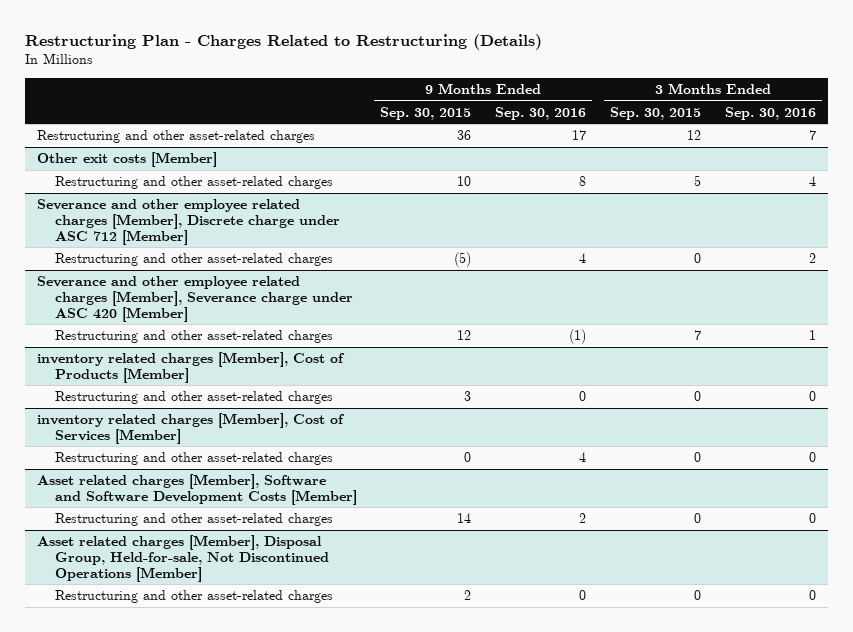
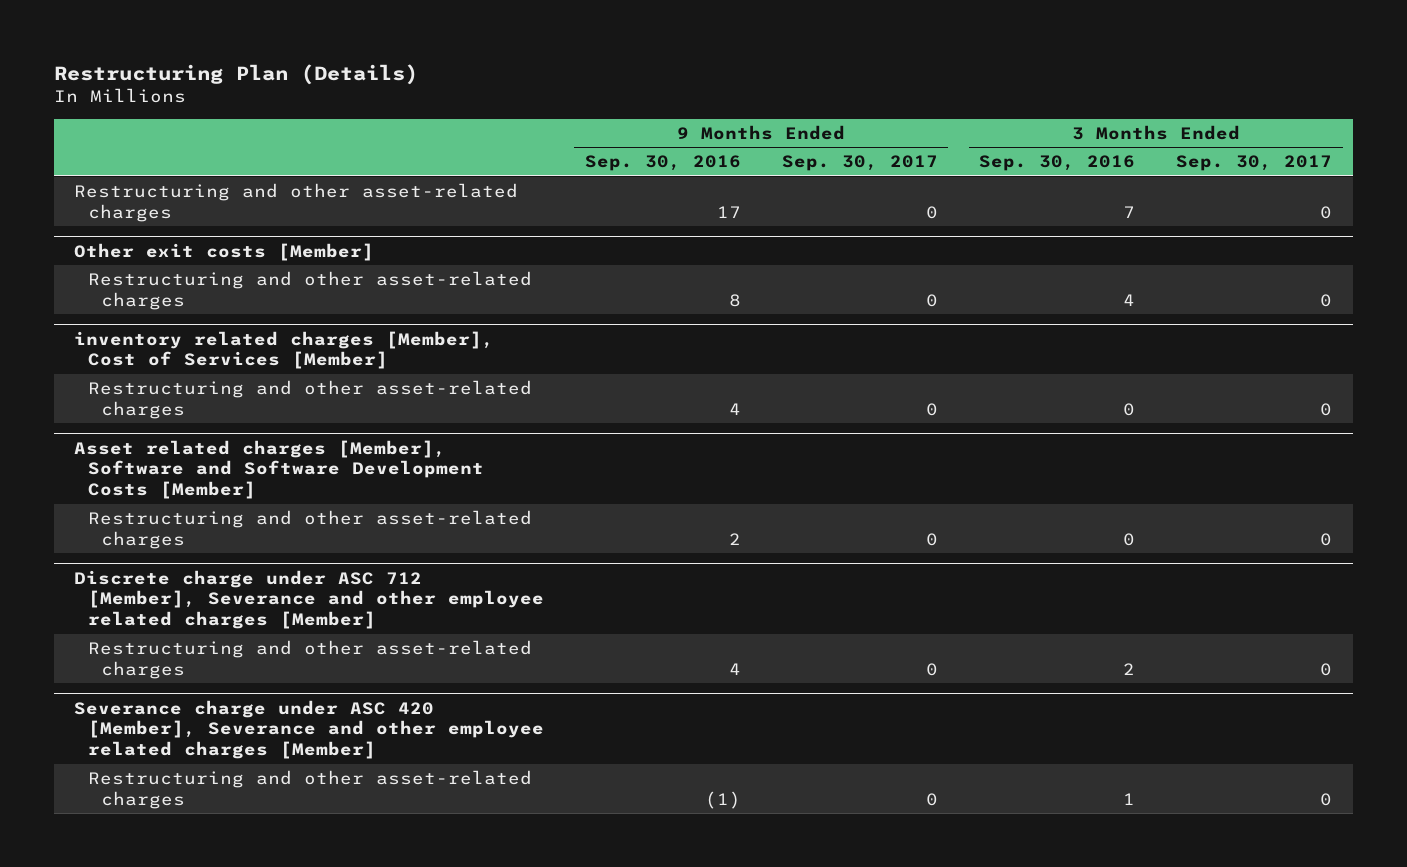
[25,34,543,51] Restructuring Plan - Charges Related to Restructuring (Details) -> [53,63,418,85] Restructuring Plan (Details)
[380,106,472,120] Sep. 30, 2015 -> none
[610,106,702,120] Sep. 30, 2015 -> none
none -> [782,155,939,172] Sep. 30, 2017
none -> [1176,155,1333,172] Sep. 30, 2017
[36,199,340,245] Severance and other employee related charges [Member], Discrete charge under ASC 712 [Member] -> none
[54,253,333,267] Restructuring and other asset-related charges -> none
[36,276,353,322] Severance and other employee related charges [Member], Severance charge under ASC 420 [Member] -> none
[54,330,333,344] Restructuring and other asset-related charges -> none
[36,352,345,383] inventory related charges [Member], Cost of Products [Member] -> none
[54,391,333,405] Restructuring and other asset-related charges -> none
[36,535,329,582] Asset related charges [Member], Disposal Group, Held-for-sale, Not Discontinued Operations [Member] -> none
none -> [74,569,544,630] Discrete charge under ASC 712 [Member], Severance and other employee related charges [Member]
[579,590,587,601] 0 -> [728,662,741,675] 4
[809,590,817,601] 0 -> [1123,662,1136,675] 2
none -> [74,699,544,760] Severance charge under ASC 420 [Member], Severance and other employee related charges [Member]
none -> [87,770,532,809] Restructuring and other asset-related charges

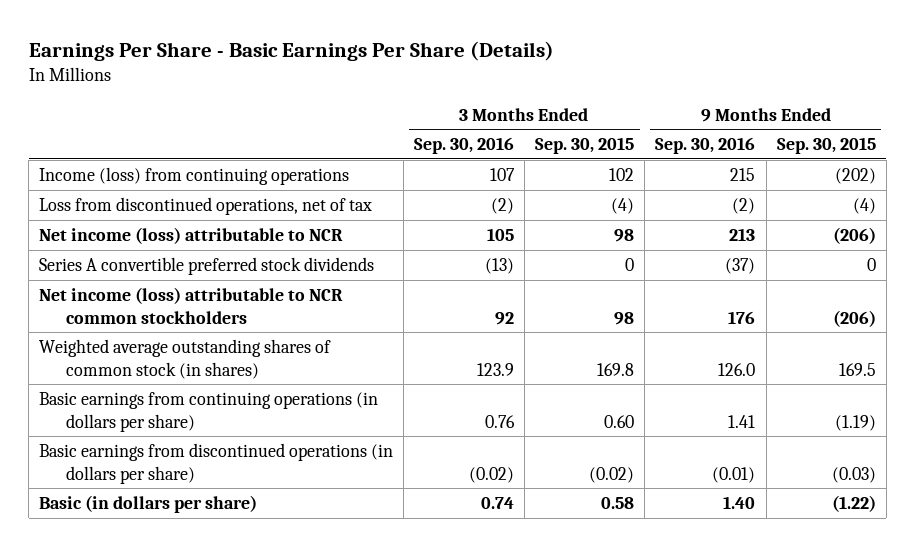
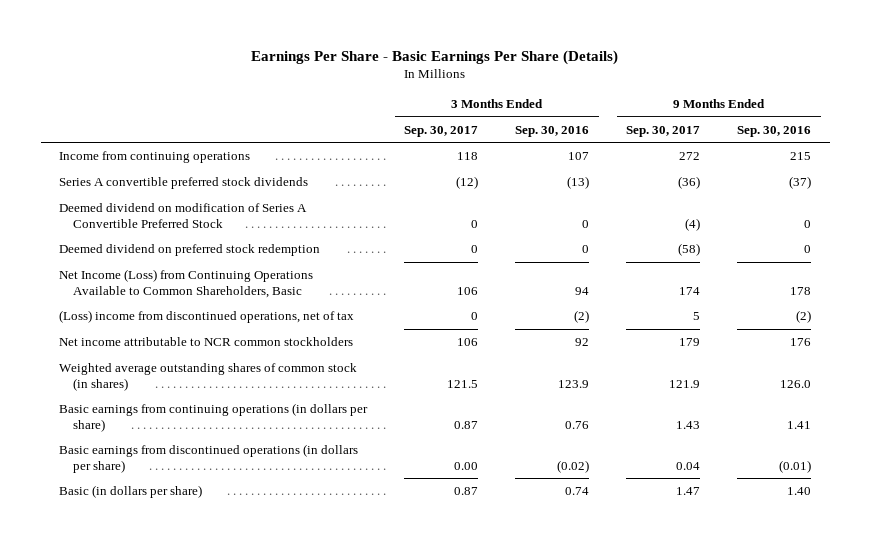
[535,137,635,155] Sep. 30, 2015 -> none
[776,137,876,155] Sep. 30, 2015 -> none
none -> [404,125,479,137] Sep. 30, 2017
none -> [626,125,701,137] Sep. 30, 2017
[39,197,373,216] Loss from discontinued operations, net of tax -> none
[39,227,344,245] Net income (loss) attributable to NCR -> none
[39,167,350,186] Income (loss) from continuing operations -> [59,151,251,164] Income from continuing operations
none -> [59,203,308,228] Deemed dividend on modification of Series A Convertible Preferred Stock
none -> [59,244,321,257] Deemed dividend on preferred stock redemption
none -> [59,269,314,298] Net Income (Loss) from Continuing Operations Available to Common Shareholders, Basic
none -> [59,310,355,324] (Loss) income from discontinued operations, net of tax
[39,287,344,324] Net income (loss) attributable to NCR common stockholders -> [59,337,354,347] Net income attributable to NCR common stockholders

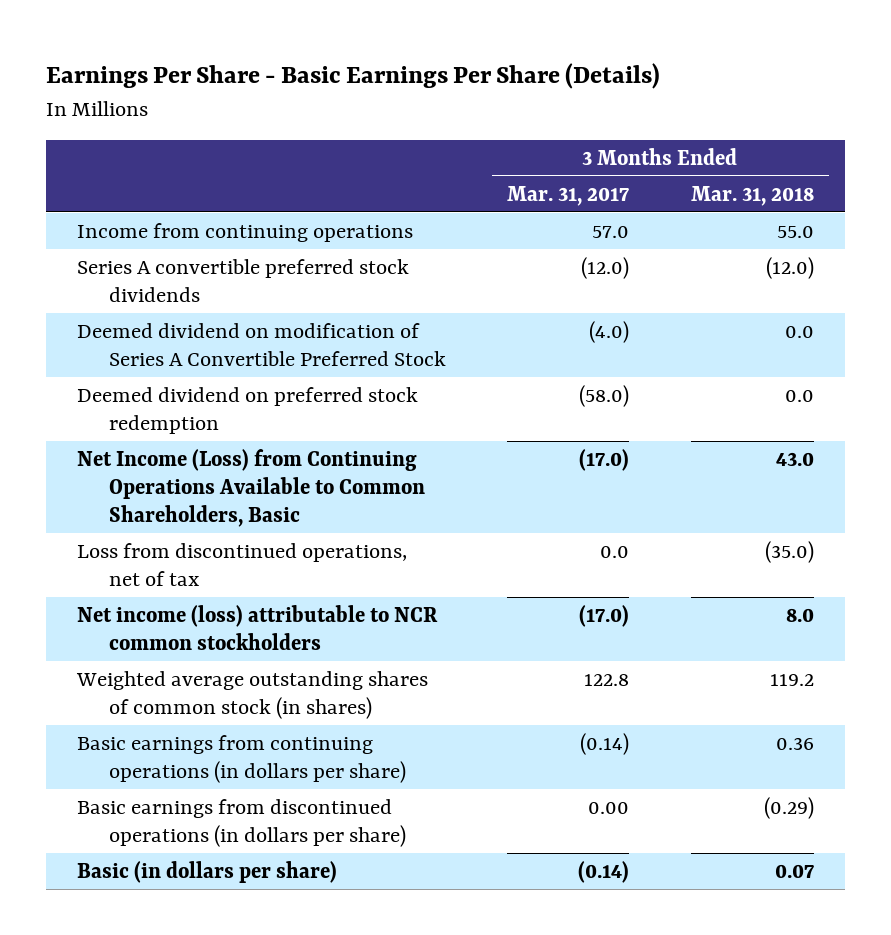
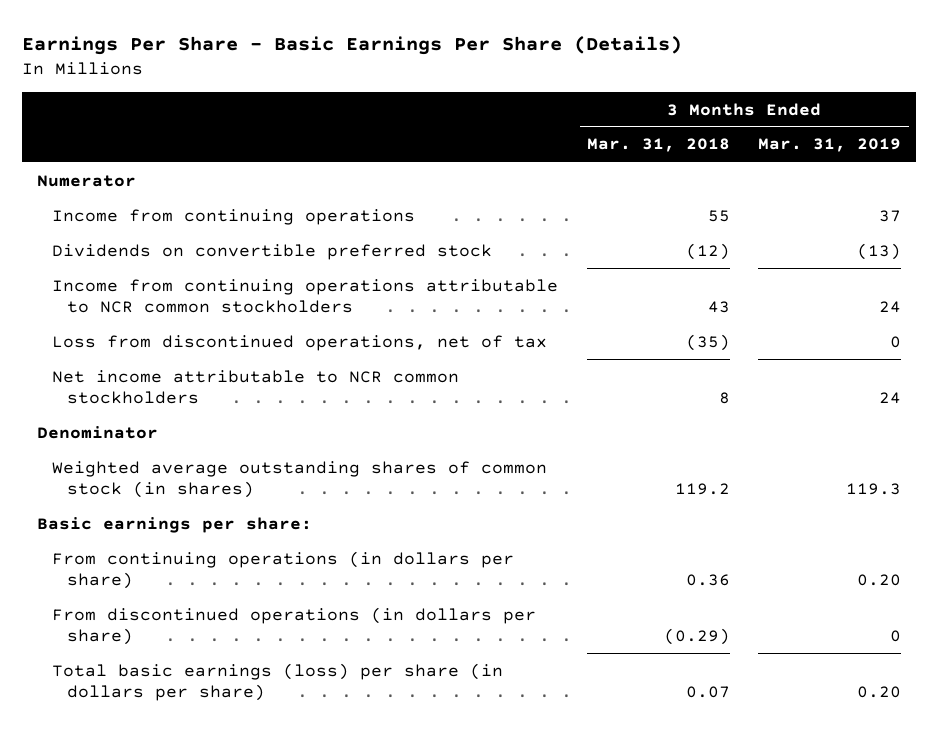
[507,185,630,206] Mar. 31, 2017 -> none
none -> [758,138,902,153] Mar. 31, 2019
[76,322,446,366] Deemed dividend on modification of Series A Convertible Preferred Stock -> none
[76,386,418,434] Deemed dividend on preferred stock redemption -> none
none -> [36,174,136,187] Numerator
[776,225,814,238] 55.0 -> [707,209,730,222] 55
[76,258,409,302] Series A convertible preferred stock dividends -> [52,243,493,260] Dividends on convertible preferred stock
[765,256,814,279] (12.0) -> [685,242,730,260] (12)
[76,448,425,528] Net Income (Loss) from Continuing Operations Available to Common Shareholders, Basic -> [52,278,559,314] Income from continuing operations attributable to NCR common stockholders
[775,451,814,466] 43.0 -> [707,301,730,314] 43
[764,540,814,563] (35.0) -> [685,333,730,351] (35)
[76,604,438,650] Net income (loss) attributable to NCR common stockholders -> [52,369,460,405] Net income attributable to NCR common stockholders
[785,607,814,622] 8.0 -> [718,392,730,405] 8
none -> [36,425,158,439] Denominator
none -> [36,516,312,533] Basic earnings per share:
[76,734,406,783] Basic earnings from continuing operations (in dollars per share) -> [52,550,515,590] From continuing operations (in dollars per share)
[76,798,406,847] Basic earnings from discontinued operations (in dollars per share) -> [52,606,537,646] From discontinued operations (in dollars per share)
[76,860,337,883] Basic (in dollars per share) -> [52,662,504,702] Total basic earnings (loss) per share (in dollars per share)

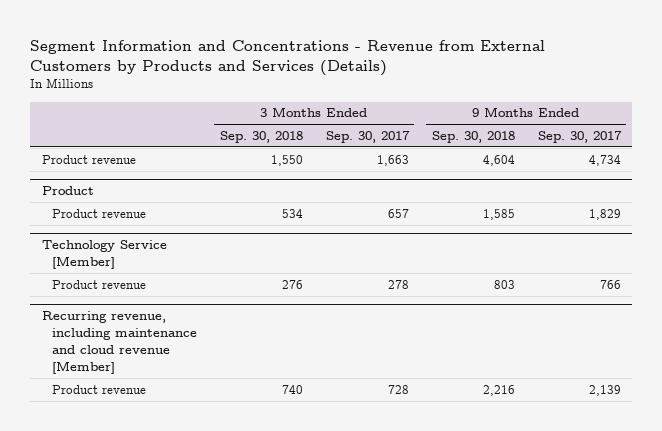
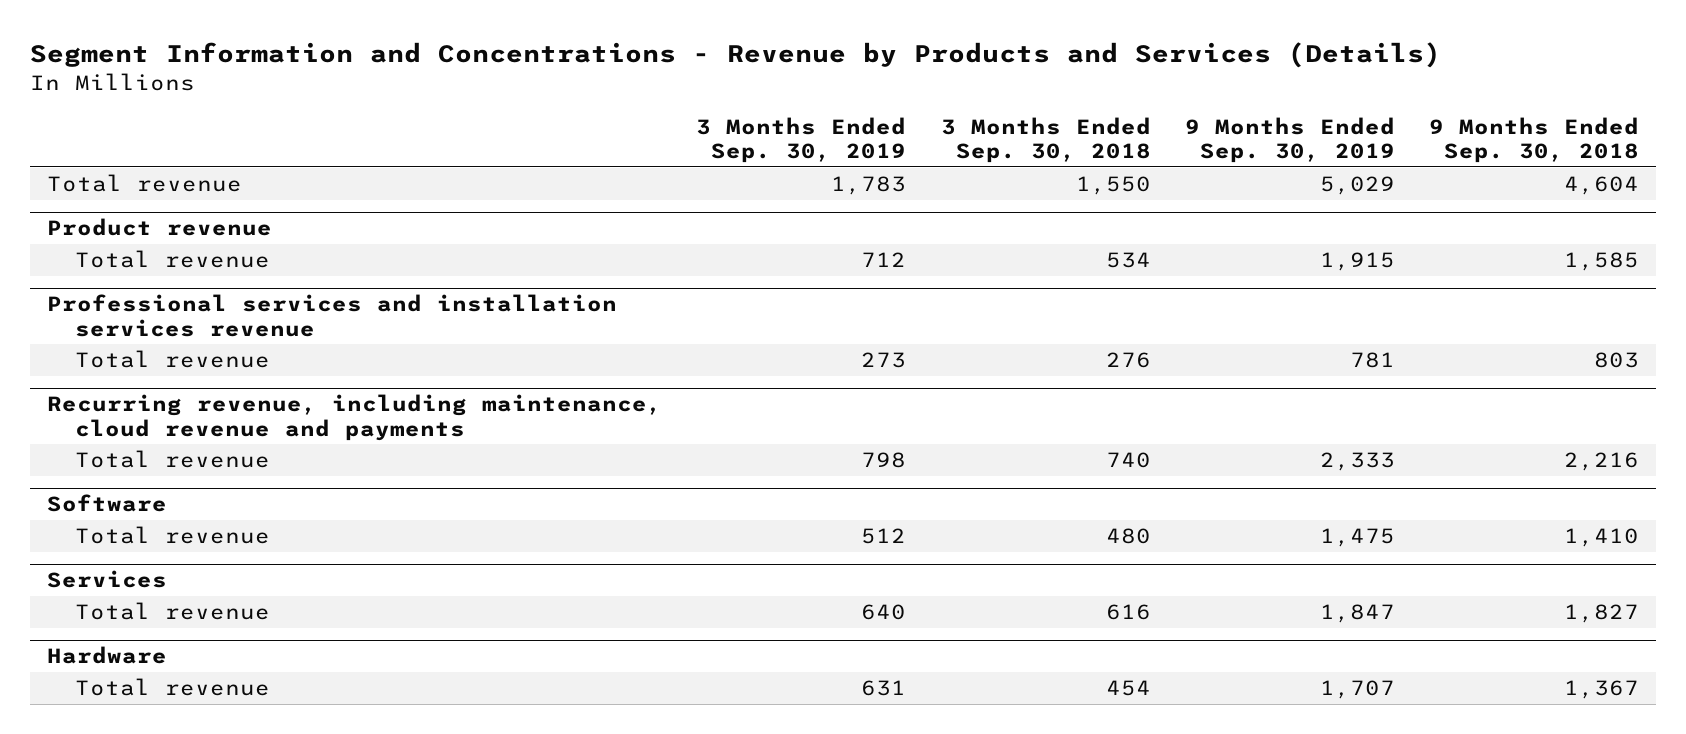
[30,39,546,76] Segment Information and Concentrations - Revenue from External Customers by Products and Services (Details) -> [30,42,1442,69] Segment Information and Concentrations - Revenue by Products and Services (Details)
[325,131,410,144] Sep. 30, 2017 -> none
[537,131,622,144] Sep. 30, 2017 -> none
none -> [696,117,907,164] 3 Months Ended Sep. 30, 2019
none -> [1184,117,1395,164] 9 Months Ended Sep. 30, 2019
[41,154,136,164] Product revenue -> [47,174,243,193] Total revenue
[41,186,94,196] Product -> [47,218,273,237] Product revenue
[51,208,146,218] Product revenue -> [75,250,271,269] Total revenue
[41,240,167,270] Technology Service [Member] -> [47,294,618,337] Professional services and installation services revenue
[51,279,146,289] Product revenue -> [75,350,271,369] Total revenue
[41,311,197,375] Recurring revenue, including maintenance and cloud revenue [Member] -> [47,394,663,441] Recurring revenue, including maintenance, cloud revenue and payments
[51,384,146,394] Product revenue -> [75,450,271,469] Total revenue
none -> [47,494,168,513] Software
none -> [75,526,271,545] Total revenue
none -> [47,570,168,589] Services
none -> [75,602,271,621] Total revenue
none -> [47,646,168,665] Hardware
none -> [75,678,271,697] Total revenue

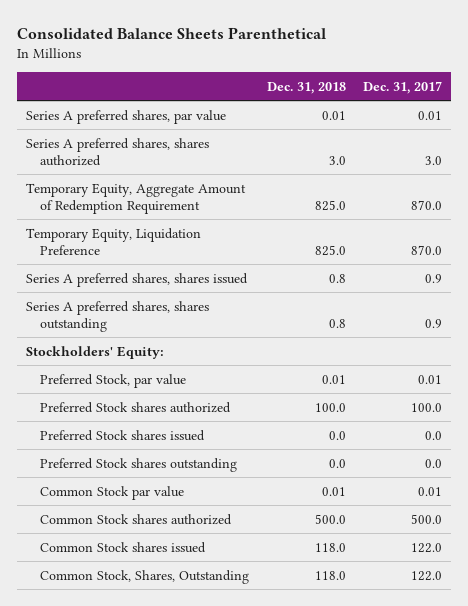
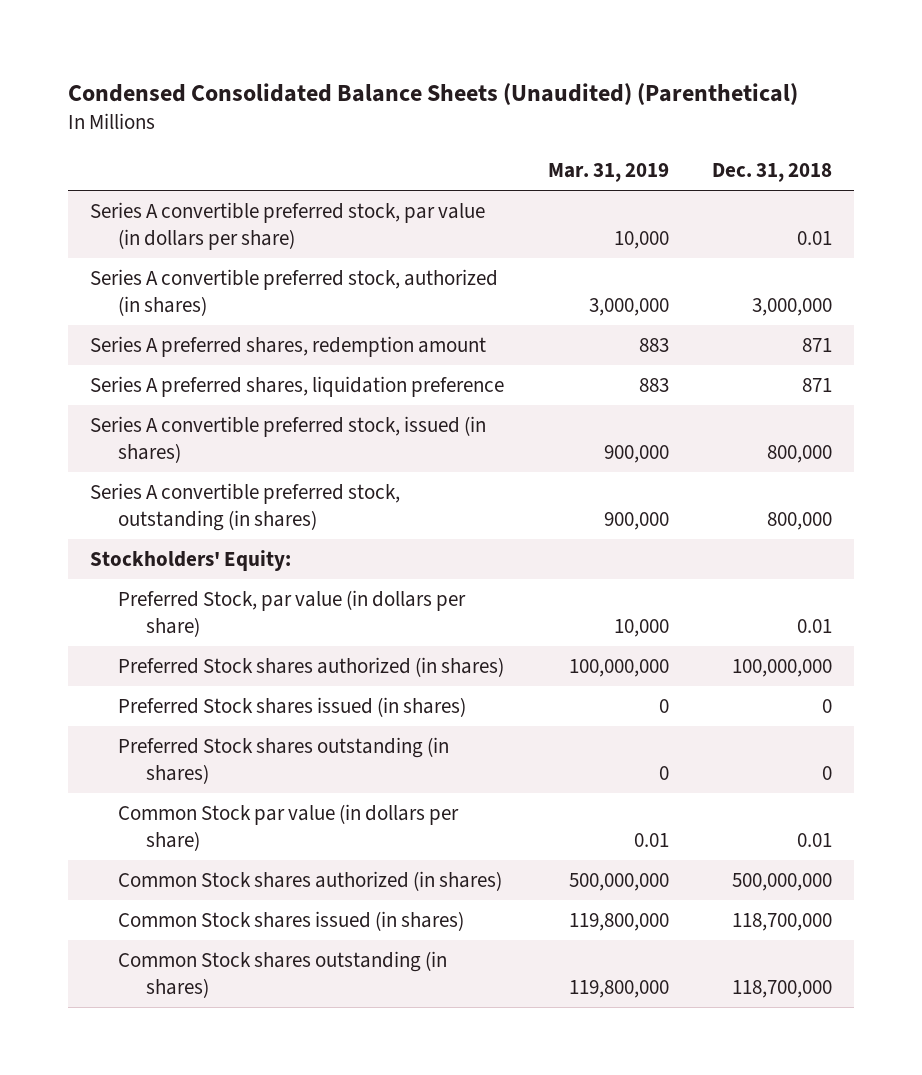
[17,27,327,40] Consolidated Balance Sheets Parenthetical -> [67,82,798,105] Condensed Consolidated Balance Sheets (Unaudited) (Parenthetical)
[362,80,442,94] Dec. 31, 2017 -> none
none -> [547,163,669,183] Mar. 31, 2019
[25,182,246,214] Temporary Equity, Aggregate Amount of Redemption Requirement -> none
[25,109,226,124] Series A preferred shares, par value -> [89,202,485,250] Series A convertible preferred stock, par value (in dollars per share)
[25,137,209,166] Series A preferred shares, shares authorized -> [89,269,498,316] Series A convertible preferred stock, authorized (in shares)
[328,155,346,165] 3.0 -> [752,297,833,316] 3,000,000
none -> [89,336,486,358] Series A preferred shares, redemption amount
[25,227,201,255] Temporary Equity, Liquidation Preference -> [89,376,504,398] Series A preferred shares, liquidation preference
[314,244,346,256] 825.0 -> [802,378,833,393] 871
[25,272,248,287] Series A preferred shares, shares issued -> [89,416,486,463] Series A convertible preferred stock, issued (in shares)
[328,273,346,283] 0.8 -> [767,444,833,463] 800,000
[25,300,209,332] Series A preferred shares, shares outstanding -> [89,483,400,531] Series A convertible preferred stock, outstanding (in shares)
[328,318,346,328] 0.8 -> [767,511,833,530] 800,000
[40,373,187,388] Preferred Stock, par value -> [118,590,467,637] Preferred Stock, par value (in dollars per share)
[40,401,232,413] Preferred Stock shares authorized -> [118,657,505,678] Preferred Stock shares authorized (in shares)
[314,402,346,412] 100.0 -> [732,659,833,678] 100,000,000
[40,429,206,441] Preferred Stock shares issued -> [118,697,467,718] Preferred Stock shares issued (in shares)
[328,430,346,440] 0.0 -> [822,699,833,714] 0
[40,457,238,472] Preferred Stock shares outstanding -> [118,737,450,784] Preferred Stock shares outstanding (in shares)
[328,458,346,468] 0.0 -> [822,765,833,780] 0
[40,485,185,500] Common Stock par value -> [118,804,460,851] Common Stock par value (in dollars per share)
[40,513,233,525] Common Stock shares authorized -> [118,871,503,892] Common Stock shares authorized (in shares)
[314,513,346,524] 500.0 -> [732,873,833,892] 500,000,000
[40,541,207,553] Common Stock shares issued -> [118,911,465,932] Common Stock shares issued (in shares)
[314,542,346,552] 118.0 -> [732,913,833,932] 118,700,000
[40,569,250,584] Common Stock, Shares, Outstanding -> [118,951,448,998] Common Stock shares outstanding (in shares)
[314,570,346,580] 118.0 -> [732,979,833,998] 118,700,000

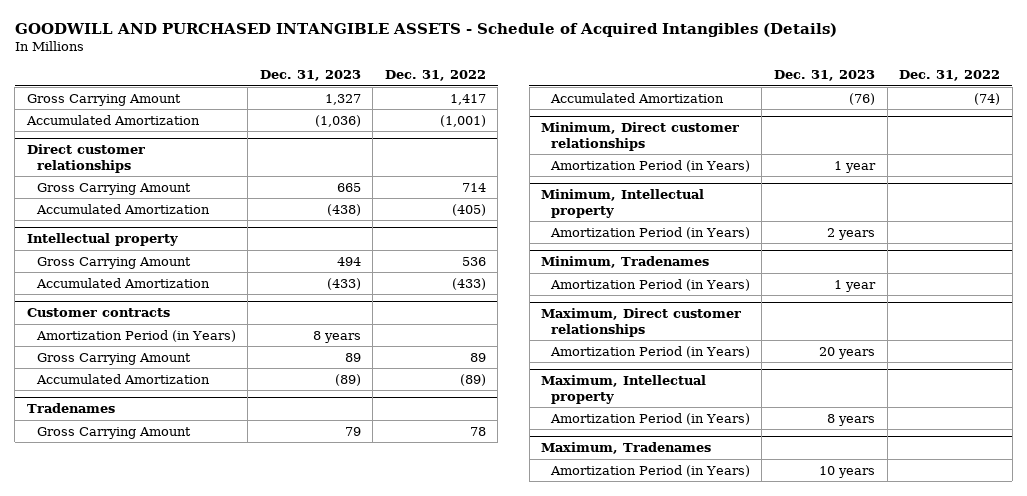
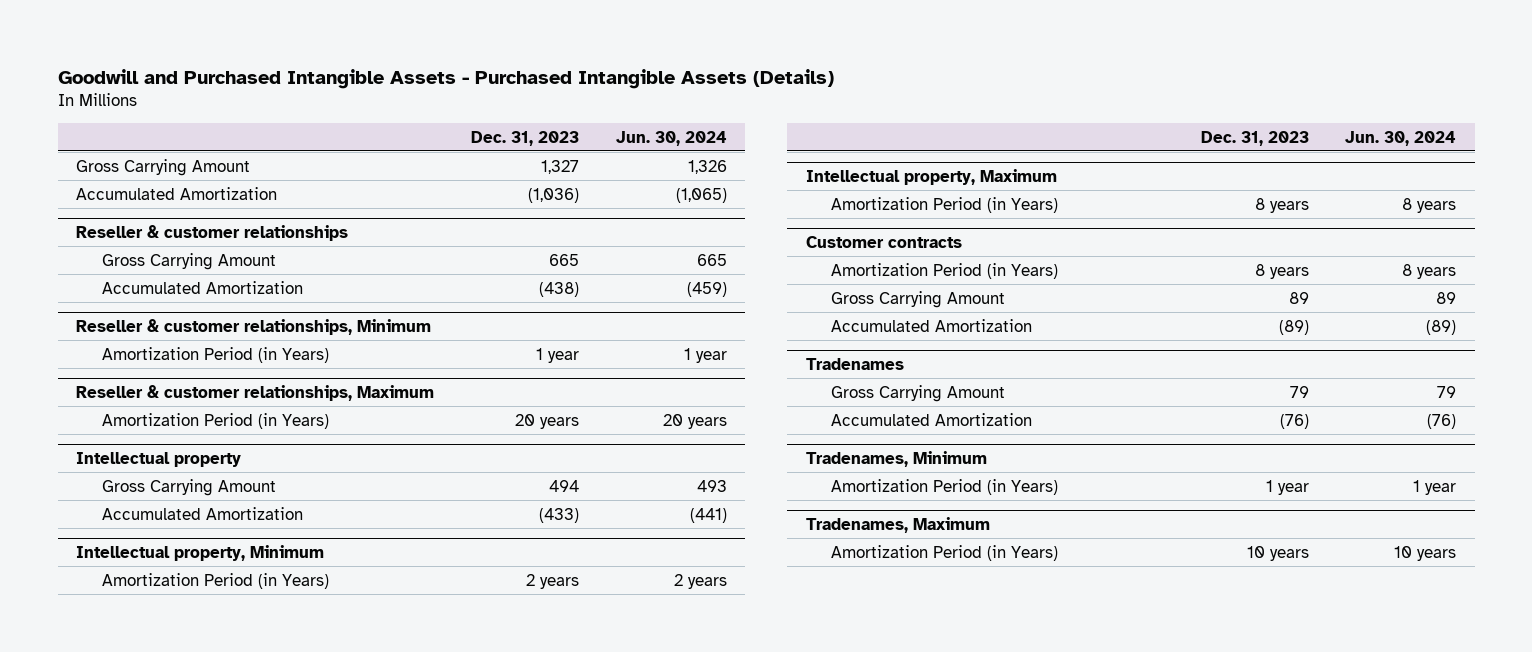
[14,23,837,38] GOODWILL AND PURCHASED INTANGIBLE ASSETS - Schedule of Acquired Intangibles (Details) -> [57,68,834,89] Goodwill and Purchased Intangible Assets - Purchased Intangible Assets (Details)
[384,70,486,82] Dec. 31, 2022 -> none
none -> [615,130,727,146] Jun. 30, 2024
[26,144,145,173] Direct customer relationships -> [75,225,348,242] Reseller & customer relationships
none -> [75,319,431,336] Reseller & customer relationships, Minimum
none -> [101,346,329,363] Amortization Period (in Years)
none -> [75,385,434,402] Reseller & customer relationships, Maximum
none -> [101,412,329,429] Amortization Period (in Years)
none -> [75,545,324,562] Intellectual property, Minimum
none -> [101,572,329,589] Amortization Period (in Years)
none -> [805,169,1057,186] Intellectual property, Maximum
none -> [831,196,1059,213] Amortization Period (in Years)
[541,122,740,151] Minimum, Direct customer relationships -> none
[549,159,750,172] Amortization Period (in Years) -> none
[541,189,705,218] Minimum, Intellectual property -> none
[549,226,750,239] Amortization Period (in Years) -> none
[541,256,710,269] Minimum, Tradenames -> [805,451,987,468] Tradenames, Minimum
[541,308,742,337] Maximum, Direct customer relationships -> none
[549,345,750,358] Amortization Period (in Years) -> none
[541,375,707,404] Maximum, Intellectual property -> none
[549,412,750,425] Amortization Period (in Years) -> none
[541,442,712,455] Maximum, Tradenames -> [805,517,990,534] Tradenames, Maximum

